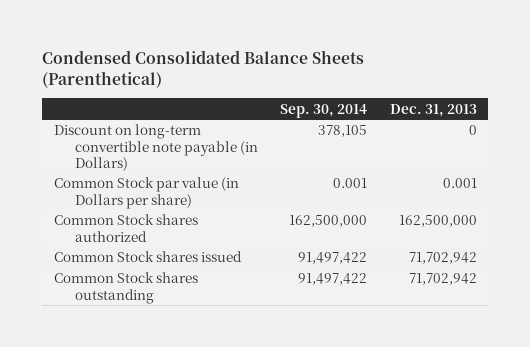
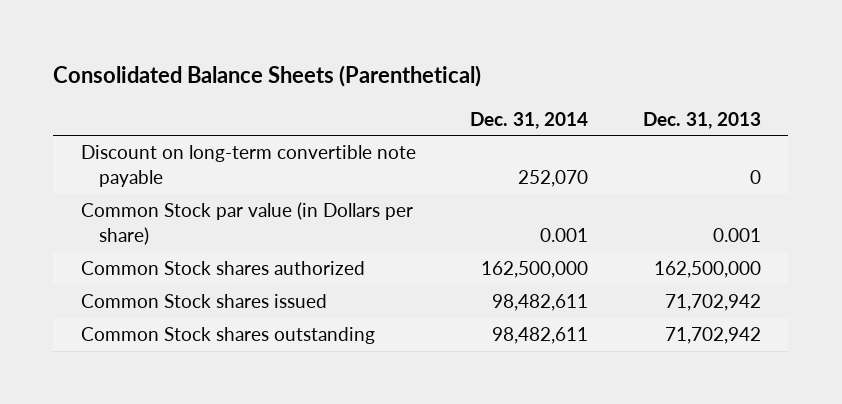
[42,49,365,88] Condensed Consolidated Balance Sheets (Parenthetical) -> [53,65,482,88] Consolidated Balance Sheets (Parenthetical)
[280,103,368,118] Sep. 30, 2014 -> none
none -> [470,111,589,129] Dec. 31, 2014
[53,124,258,171] Discount on long-term convertible note payable (in Dollars) -> [80,145,416,188] Discount on long-term convertible note payable

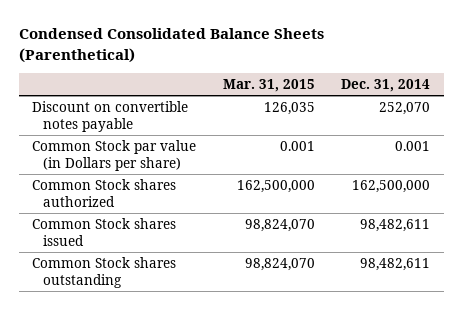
[53,65,482,88] Consolidated Balance Sheets (Parenthetical) -> [18,28,324,63] Condensed Consolidated Balance Sheets (Parenthetical)
[643,111,762,129] Dec. 31, 2013 -> none
none -> [222,79,315,93] Mar. 31, 2015
[80,145,416,188] Discount on long-term convertible note payable -> [32,100,189,132] Discount on convertible notes payable

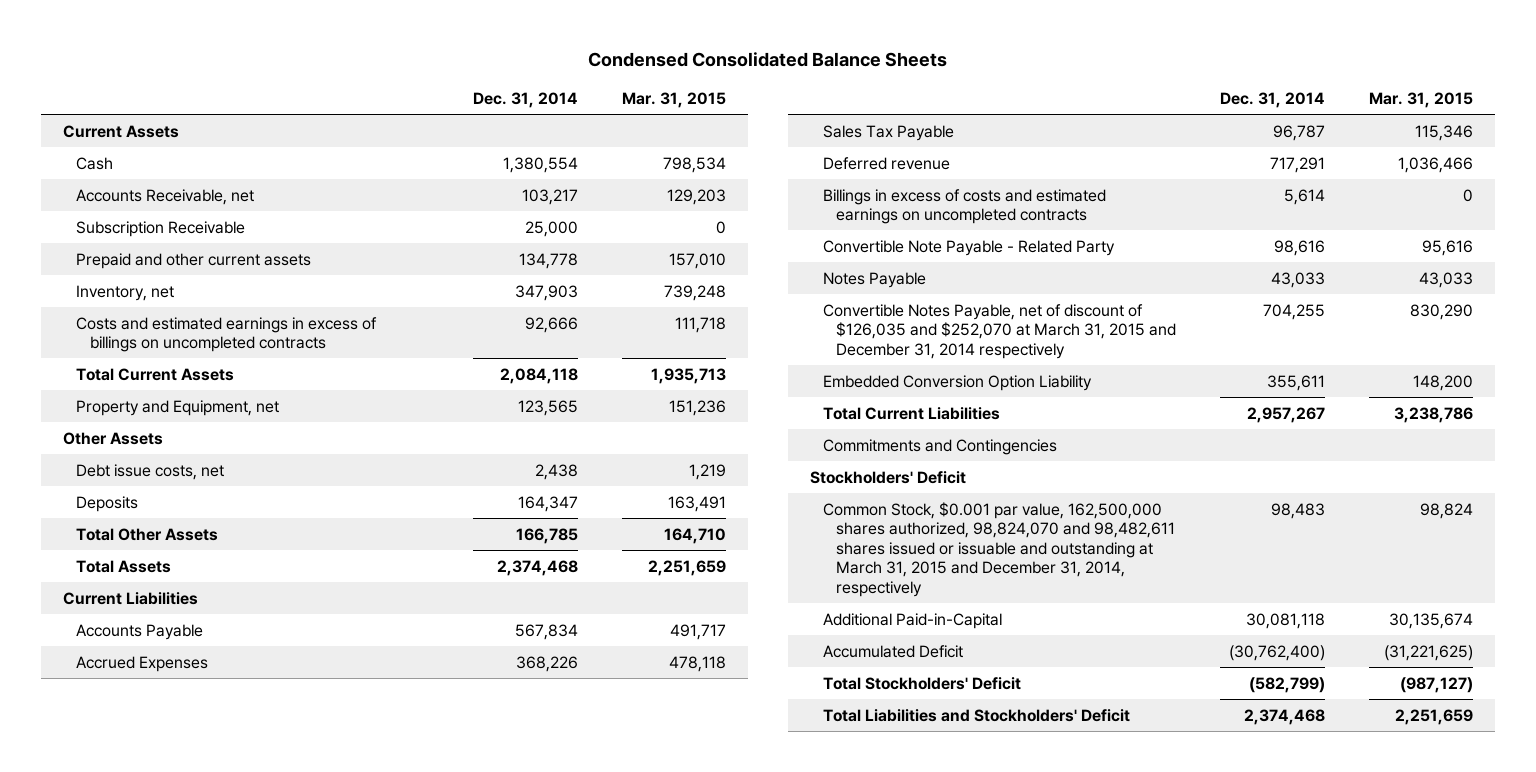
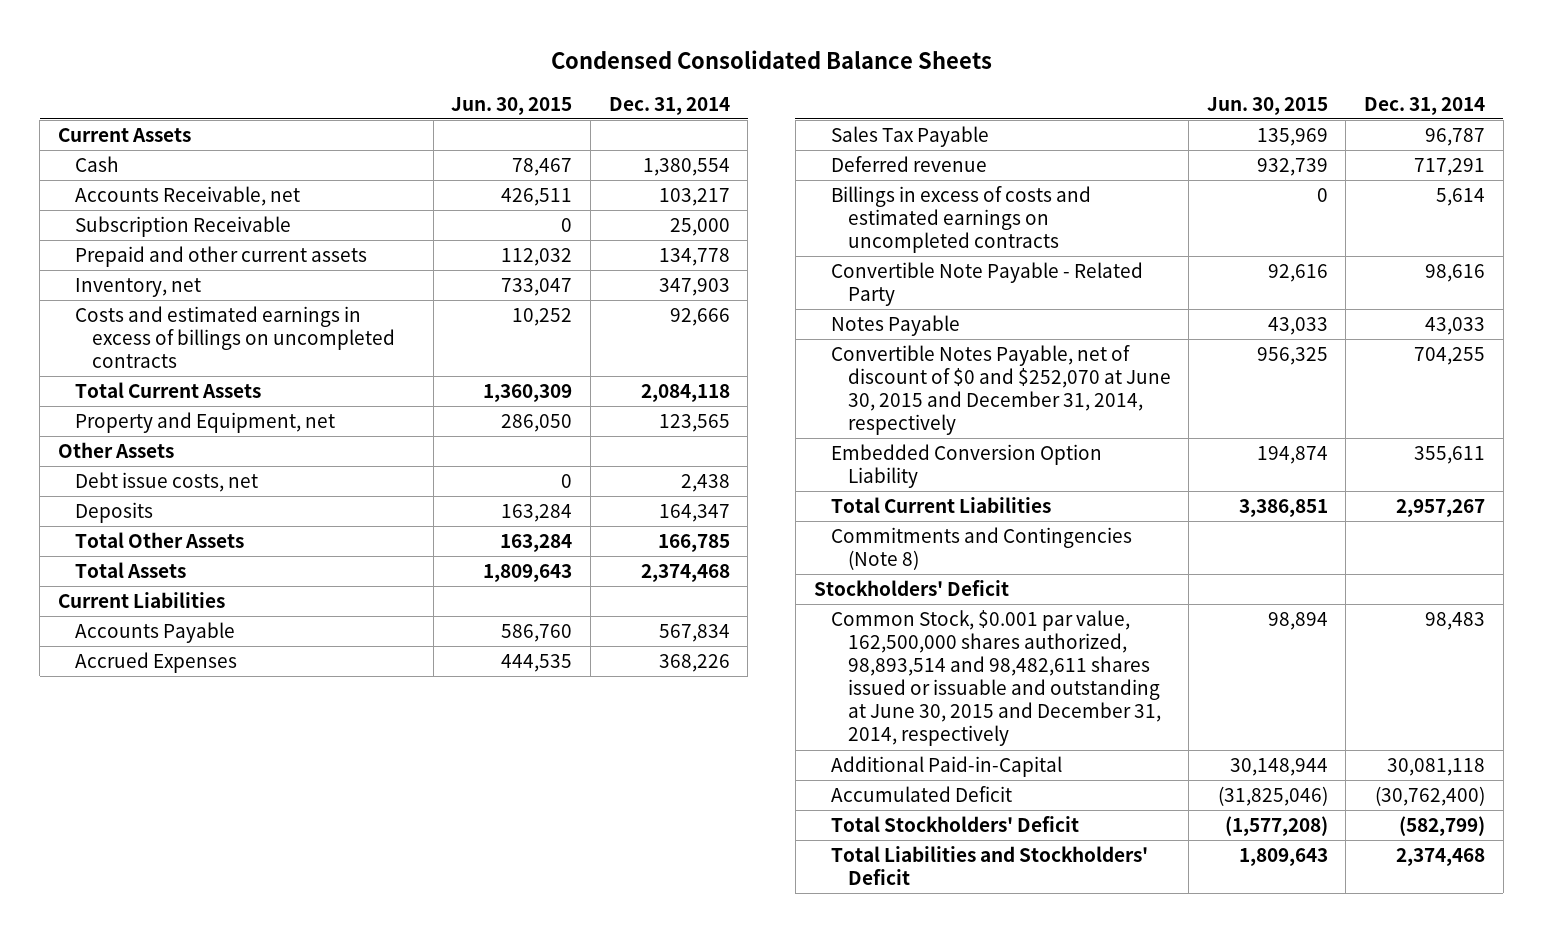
[622,91,727,108] Mar. 31, 2015 -> none
none -> [451,96,573,115] Jun. 30, 2015
[823,303,1177,359] Convertible Notes Payable, net of discount of $126,035 and $252,070 at March 31, 2015 and December 31, 2014 respectively -> [830,345,1171,436] Convertible Notes Payable, net of discount of $0 and $252,070 at June 30, 2015 and December 31, 2014, respectively
[823,438,1058,455] Commitments and Contingencies -> [830,527,1132,571] Commitments and Contingencies (Note 8)
[823,501,1176,597] Common Stock, $0.001 par value, 162,500,000 shares authorized, 98,824,070 and 98,482,611 shares issued or issuable and outstanding at March 31, 2015 and December 31, 2014, respectively -> [830,610,1161,747] Common Stock, $0.001 par value, 162,500,000 shares authorized, 98,893,514 and 98,482,611 shares issued or issuable and outstanding at June 30, 2015 and December 31, 2014, respectively

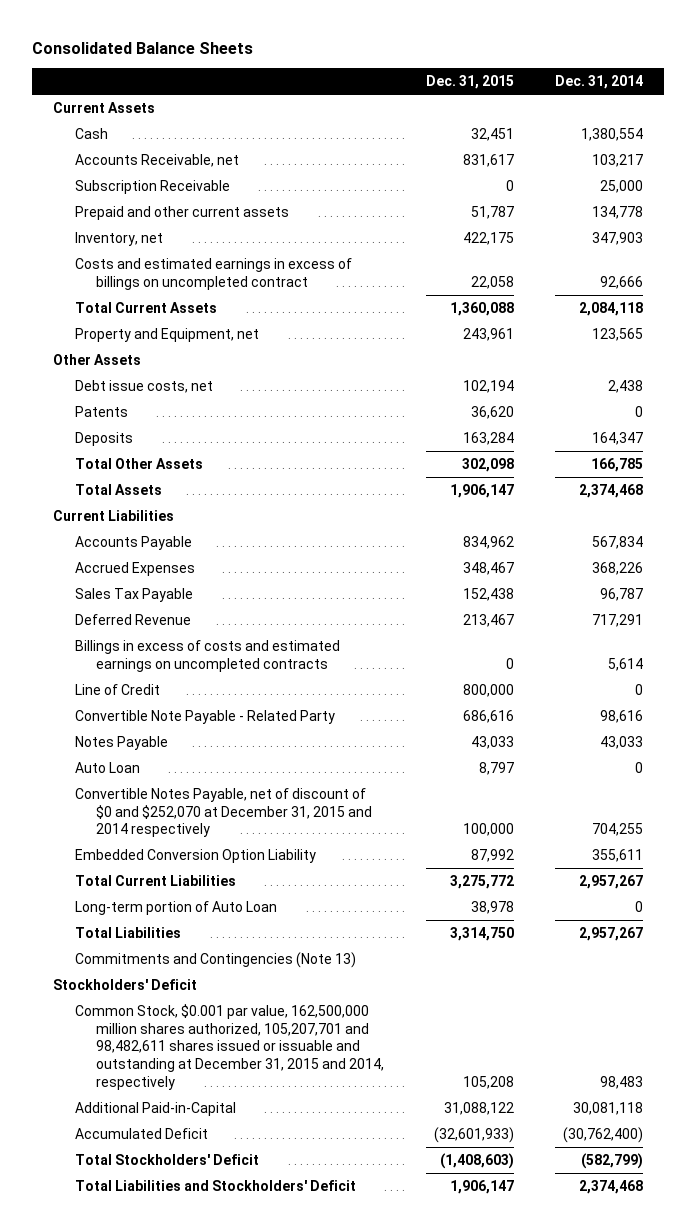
[550,50,992,70] Condensed Consolidated Balance Sheets -> [32,41,254,54] Consolidated Balance Sheets
[451,96,573,115] Jun. 30, 2015 -> none
none -> [425,74,514,89] Dec. 31, 2015
[75,306,396,369] Costs and estimated earnings in excess of billings on uncompleted contracts -> [74,258,352,290] Costs and estimated earnings in excess of billings on uncompleted contract
none -> [74,406,128,418] Patents
[830,156,987,173] Deferred revenue -> [74,614,191,626] Deferred Revenue
none -> [74,684,160,696] Line of Credit
none -> [74,762,140,774] Auto Loan
[830,345,1171,436] Convertible Notes Payable, net of discount of $0 and $252,070 at June 30, 2015 and December 31, 2014, respectively -> [74,788,373,838] Convertible Notes Payable, net of discount of $0 and $252,070 at December 31, 2015 and 2014 respectively
none -> [74,901,277,916] Long-term portion of Auto Loan
none -> [74,927,181,939] Total Liabilities
[830,527,1132,571] Commitments and Contingencies (Note 8) -> [74,952,356,969] Commitments and Contingencies (Note 13)
[830,610,1161,747] Common Stock, $0.001 par value, 162,500,000 shares authorized, 98,893,514 and 98,482,611 shares issued or issuable and outstanding at June 30, 2015 and December 31, 2014, respectively -> [74,1004,385,1090] Common Stock, $0.001 par value, 162,500,000 million shares authorized, 105,207,701 and 98,482,611 shares issued or issuable and outstanding at December 31, 2015 and 2014, respectively

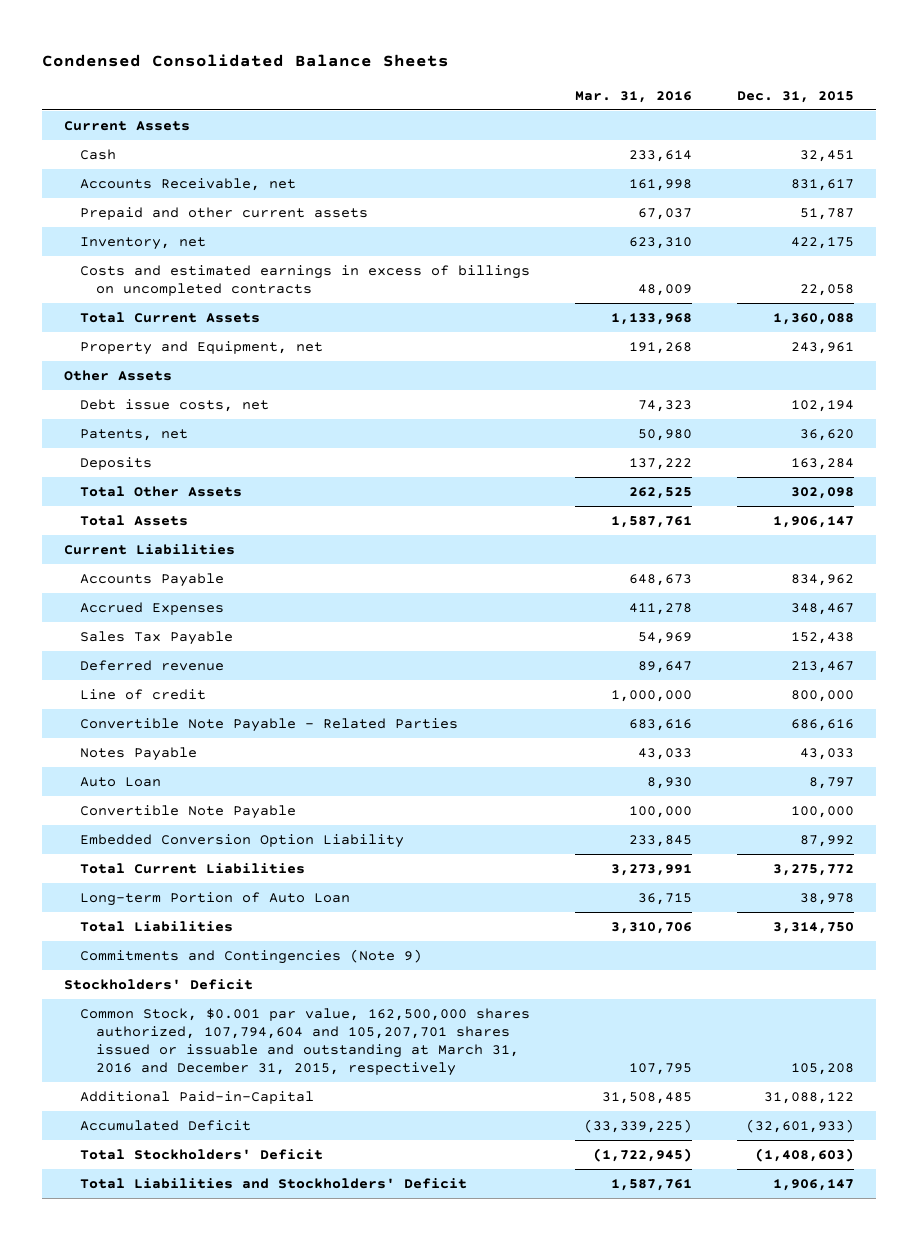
[32,41,254,54] Consolidated Balance Sheets -> [42,53,450,67] Condensed Consolidated Balance Sheets
[555,74,644,89] Dec. 31, 2014 -> none
none -> [575,90,693,103] Mar. 31, 2016
[74,180,230,195] Subscription Receivable -> none
[74,258,352,290] Costs and estimated earnings in excess of billings on uncompleted contract -> [80,264,531,296] Costs and estimated earnings in excess of billings on uncompleted contracts
[74,406,128,418] Patents -> [80,428,189,441] Patents, net
[74,640,340,672] Billings in excess of costs and estimated earnings on uncompleted contracts -> none
[74,614,191,626] Deferred Revenue -> [80,659,225,671] Deferred revenue
[74,684,160,696] Line of Credit -> [80,688,207,700] Line of credit
[74,710,335,725] Convertible Note Payable - Related Party -> [80,717,459,732] Convertible Note Payable - Related Parties
[74,788,373,838] Convertible Notes Payable, net of discount of $0 and $252,070 at December 31, 2015 and 2014 respectively -> [80,804,297,819] Convertible Note Payable
[74,901,277,916] Long-term portion of Auto Loan -> [80,891,351,906] Long-term Portion of Auto Loan
[74,952,356,969] Commitments and Contingencies (Note 13) -> [80,948,423,964] Commitments and Contingencies (Note 9)
[74,1004,385,1090] Common Stock, $0.001 par value, 162,500,000 million shares authorized, 105,207,701 and 98,482,611 shares issued or issuable and outstanding at December 31, 2015 and 2014, respectively -> [80,1007,531,1076] Common Stock, $0.001 par value, 162,500,000 shares authorized, 107,794,604 and 105,207,701 shares issued or issuable and outstanding at March 31, 2016 and December 31, 2015, respectively

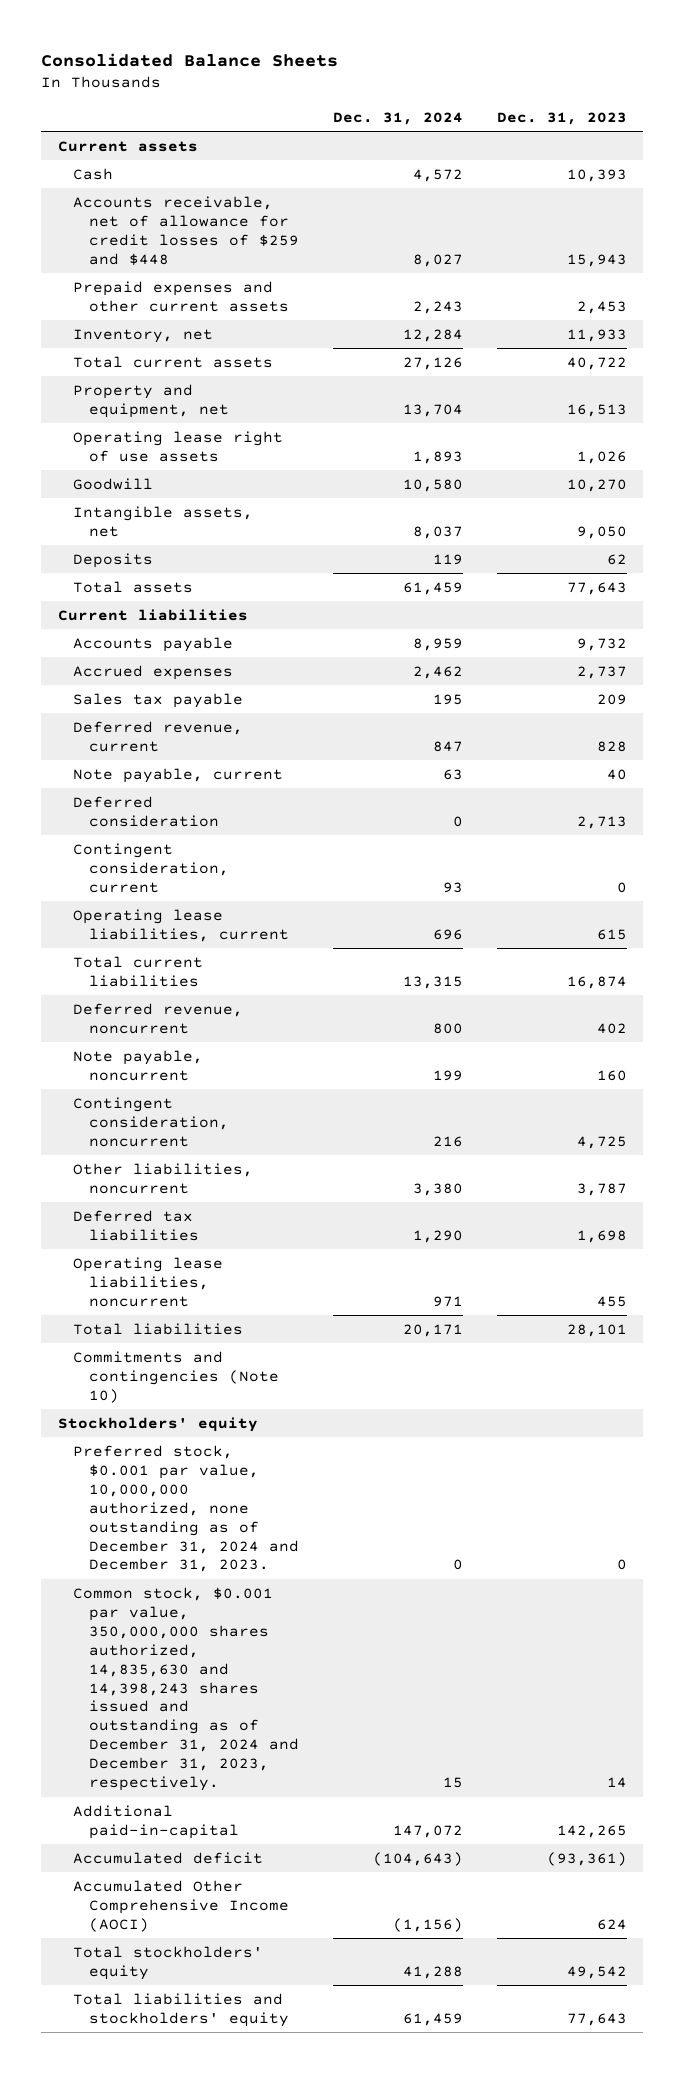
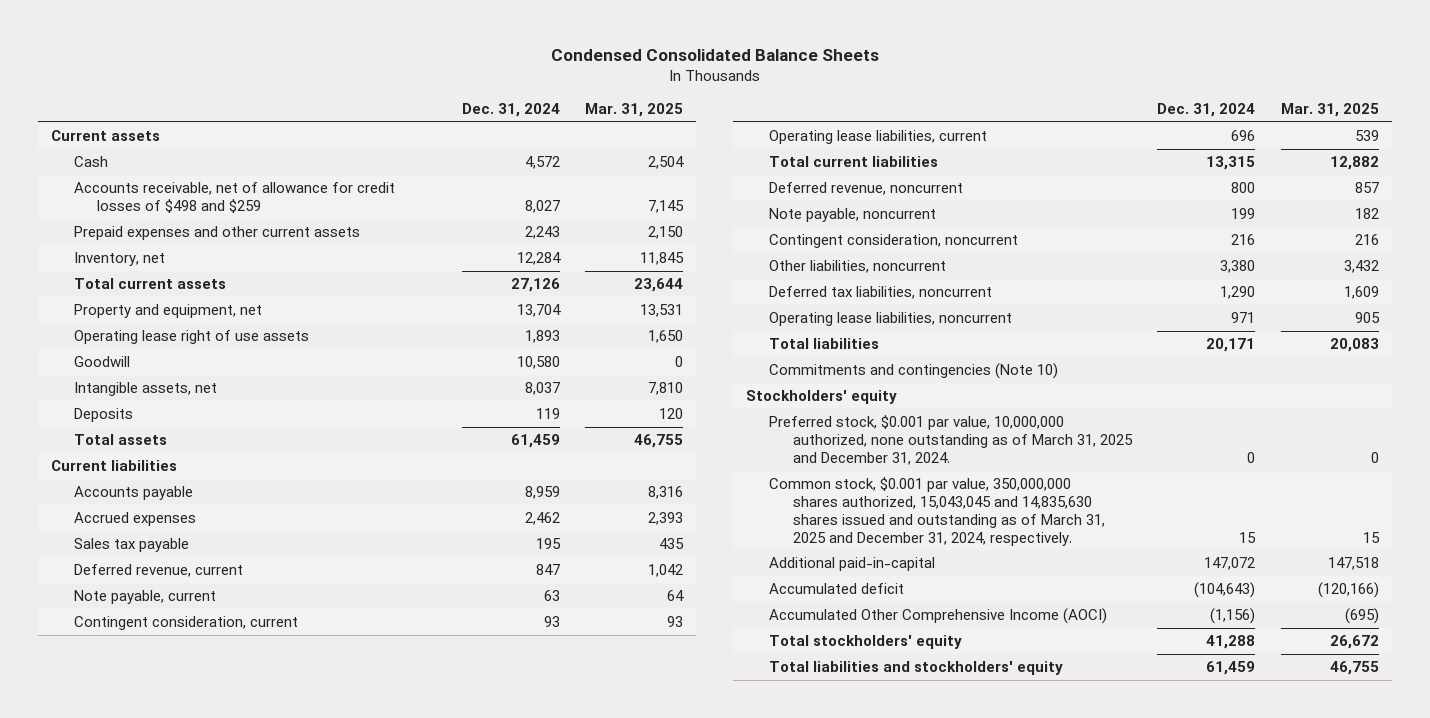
[40,52,338,67] Consolidated Balance Sheets -> [550,48,879,61] Condensed Consolidated Balance Sheets
[496,111,627,125] Dec. 31, 2023 -> none
none -> [585,102,684,117] Mar. 31, 2025
[73,195,299,265] Accounts receivable, net of allowance for credit losses of $259 and $448 -> [73,182,395,214] Accounts receivable, net of allowance for credit losses of $498 and $259
[73,795,219,827] Deferred consideration -> none
[73,1209,199,1241] Deferred tax liabilities -> [769,286,993,300] Deferred tax liabilities, noncurrent
[73,1444,299,1573] Preferred stock, $0.001 par value, 10,000,000 authorized, none outstanding as of December 31, 2024 and December 31, 2023. -> [769,415,1133,465] Preferred stock, $0.001 par value, 10,000,000 authorized, none outstanding as of March 31, 2025 and December 31, 2024.
[73,1586,299,1792] Common stock, $0.001 par value, 350,000,000 shares authorized, 14,835,630 and 14,398,243 shares issued and outstanding as of December 31, 2024 and December 31, 2023, respectively. -> [769,477,1105,546] Common stock, $0.001 par value, 350,000,000 shares authorized, 15,043,045 and 14,835,630 shares issued and outstanding as of March 31, 2025 and December 31, 2024, respectively.

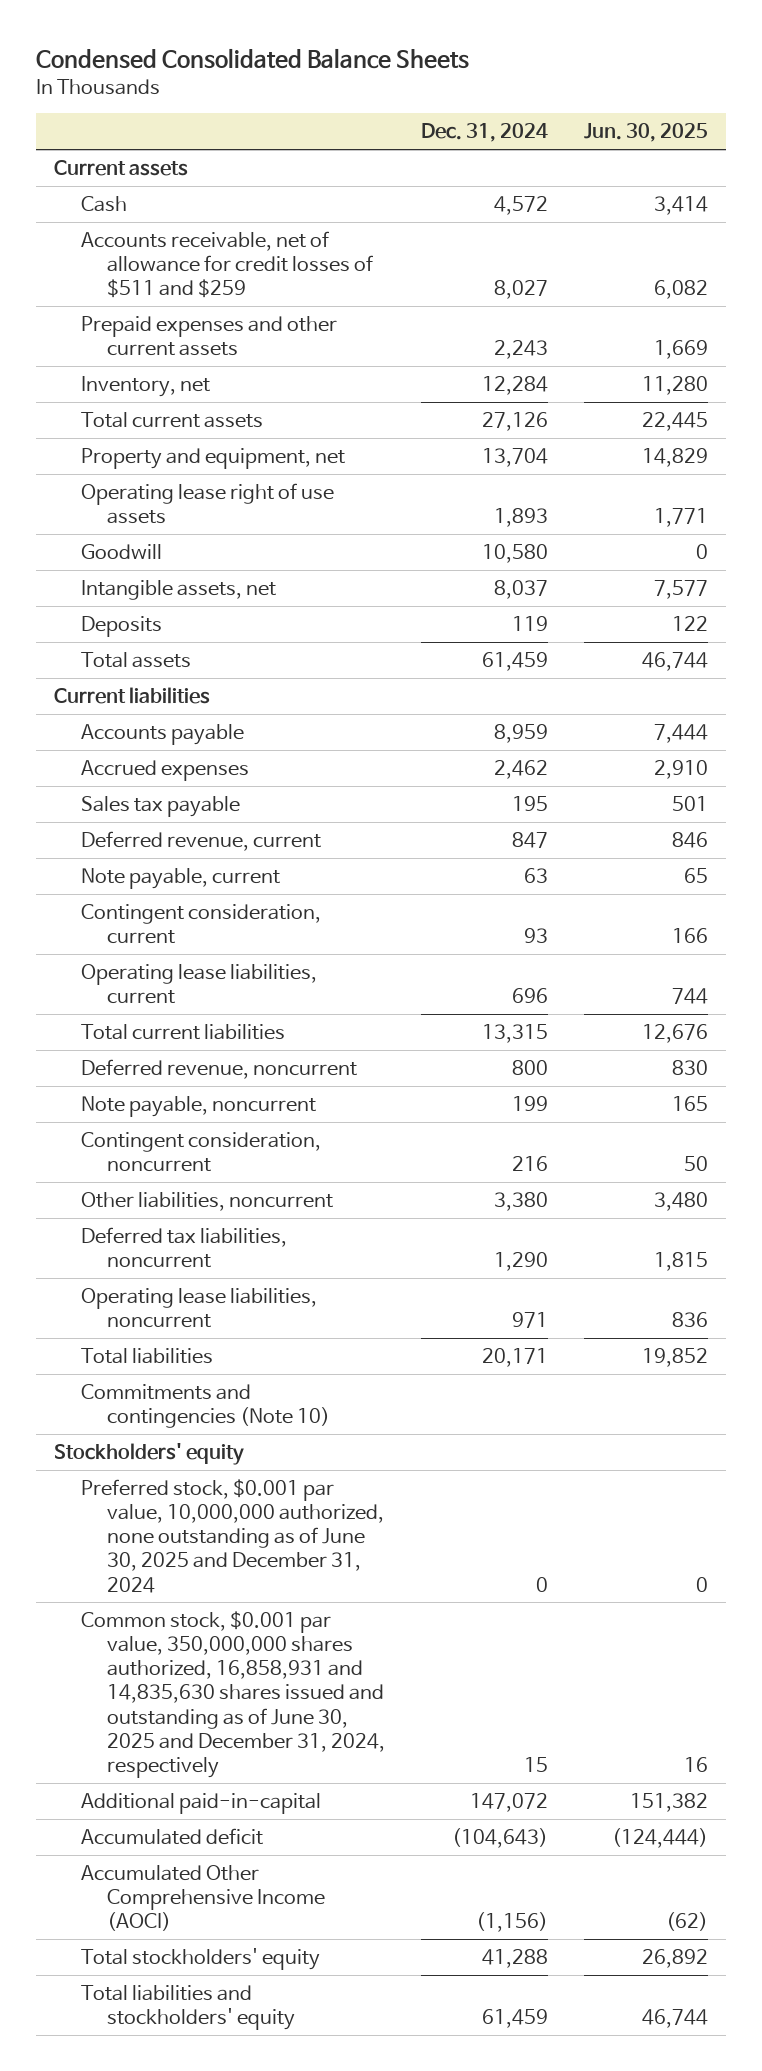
[585,102,684,117] Mar. 31, 2025 -> none
none -> [584,123,709,143] Jun. 30, 2025
[73,182,395,214] Accounts receivable, net of allowance for credit losses of $498 and $259 -> [80,231,373,299] Accounts receivable, net of allowance for credit losses of $511 and $259
[769,415,1133,465] Preferred stock, $0.001 par value, 10,000,000 authorized, none outstanding as of March 31, 2025 and December 31, 2024. -> [80,1479,384,1593] Preferred stock, $0.001 par value, 10,000,000 authorized, none outstanding as of June 30, 2025 and December 31, 2024
[769,477,1105,546] Common stock, $0.001 par value, 350,000,000 shares authorized, 15,043,045 and 14,835,630 shares issued and outstanding as of March 31, 2025 and December 31, 2024, respectively. -> [80,1611,385,1778] Common stock, $0.001 par value, 350,000,000 shares authorized, 16,858,931 and 14,835,630 shares issued and outstanding as of June 30, 2025 and December 31, 2024, respectively

